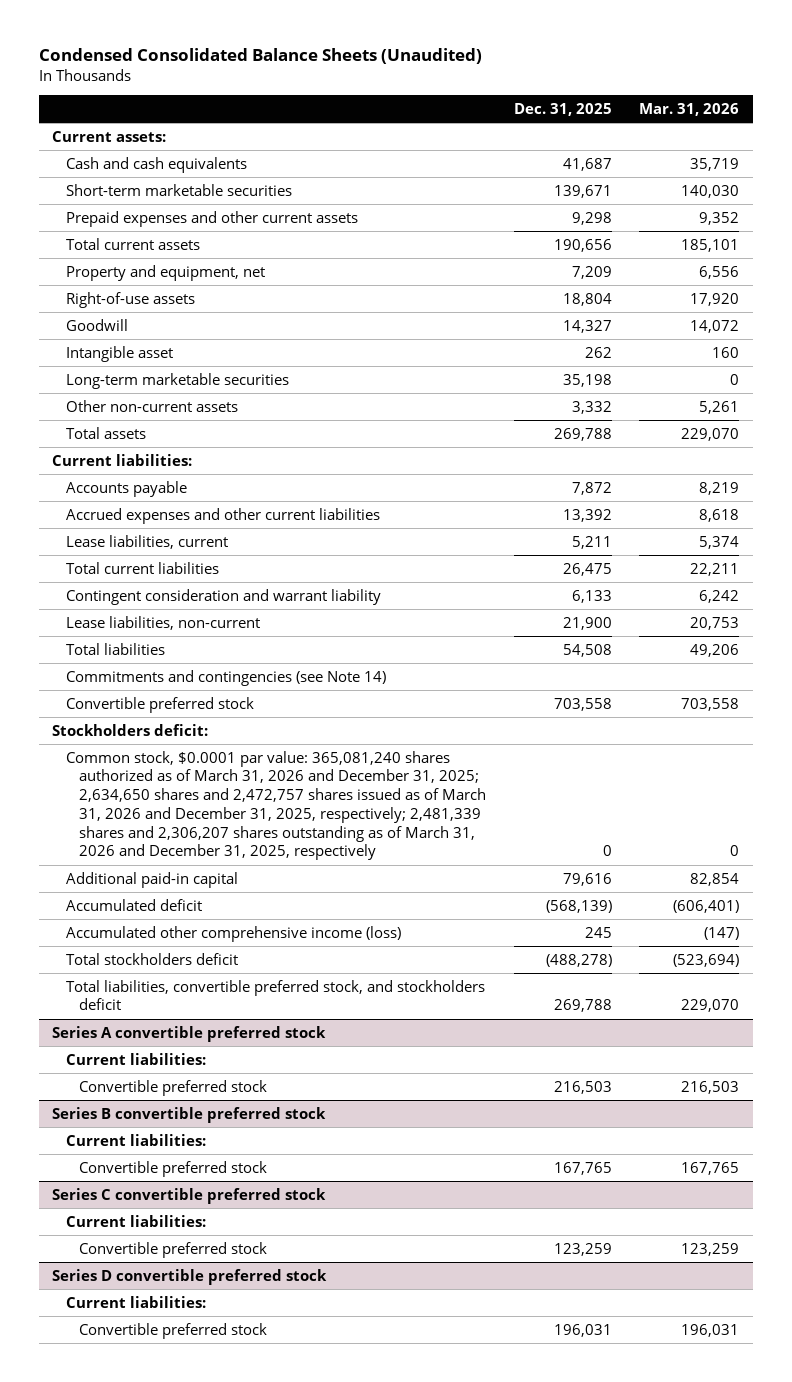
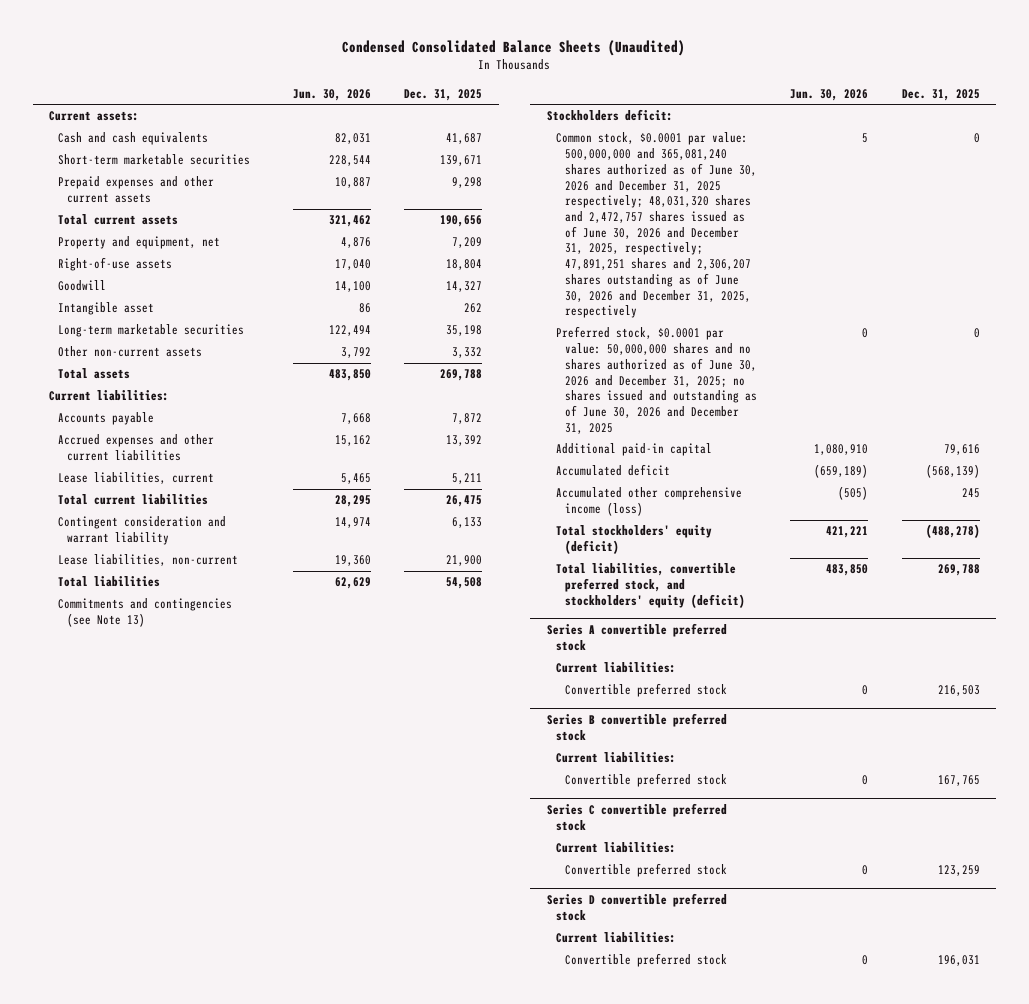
[639,102,740,116] Mar. 31, 2026 -> none
none -> [292,88,371,101] Jun. 30, 2026
[65,696,254,713] Convertible preferred stock -> none
[65,669,386,686] Commitments and contingencies (see Note 14) -> [58,598,233,628] Commitments and contingencies (see Note 13)
[65,750,487,861] Common stock, $0.0001 par value: 365,081,240 shares authorized as of March 31, 2026 and December 31, 2025; 2,634,650 shares and 2,472,757 shares issued as of March 31, 2026 and December 31, 2025, respectively; 2,481,339 shares and 2,306,207 shares outstanding as of March 31, 2026 and December 31, 2025, respectively -> [555,132,757,319] Common stock, $0.0001 par value: 500,000,000 and 365,081,240 shares authorized as of June 30, 2026 and December 31, 2025 respectively; 48,031,320 shares and 2,472,757 shares issued as of June 30, 2026 and December 31, 2025, respectively; 47,891,251 shares and 2,306,207 shares outstanding as of June 30, 2026 and December 31, 2025, respectively
none -> [555,326,757,434] Preferred stock, $0.0001 par value: 50,000,000 shares and no shares authorized as of June 30, 2026 and December 31, 2025; no shares issued and outstanding as of June 30, 2026 and December 31, 2025
[65,952,238,965] Total stockholders deficit -> [555,525,712,555] Total stockholders' equity (deficit)
[65,979,485,1011] Total liabilities, convertible preferred stock, and stockholders deficit -> [555,563,745,608] Total liabilities, convertible preferred stock, and stockholders' equity (deficit)

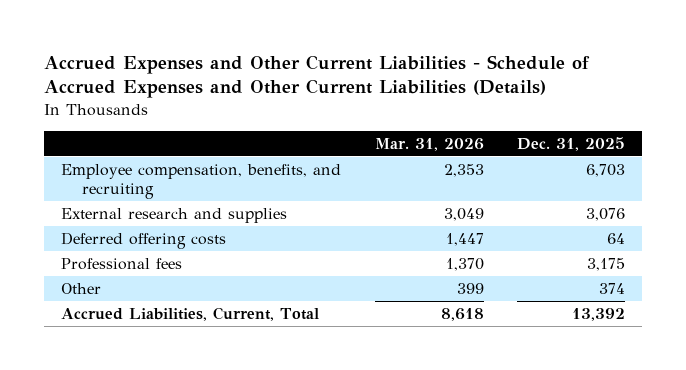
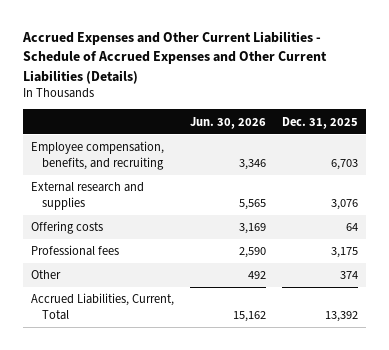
[374,137,484,151] Mar. 31, 2026 -> none
none -> [190,116,267,129] Jun. 30, 2026
[60,231,226,249] Deferred offering costs -> [31,221,104,235] Offering costs

